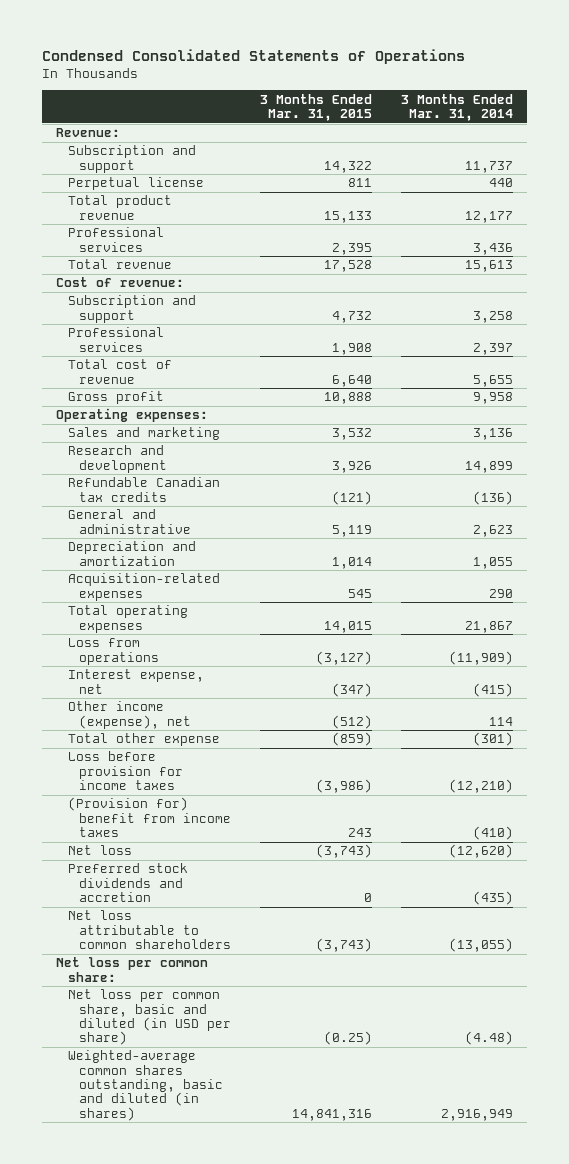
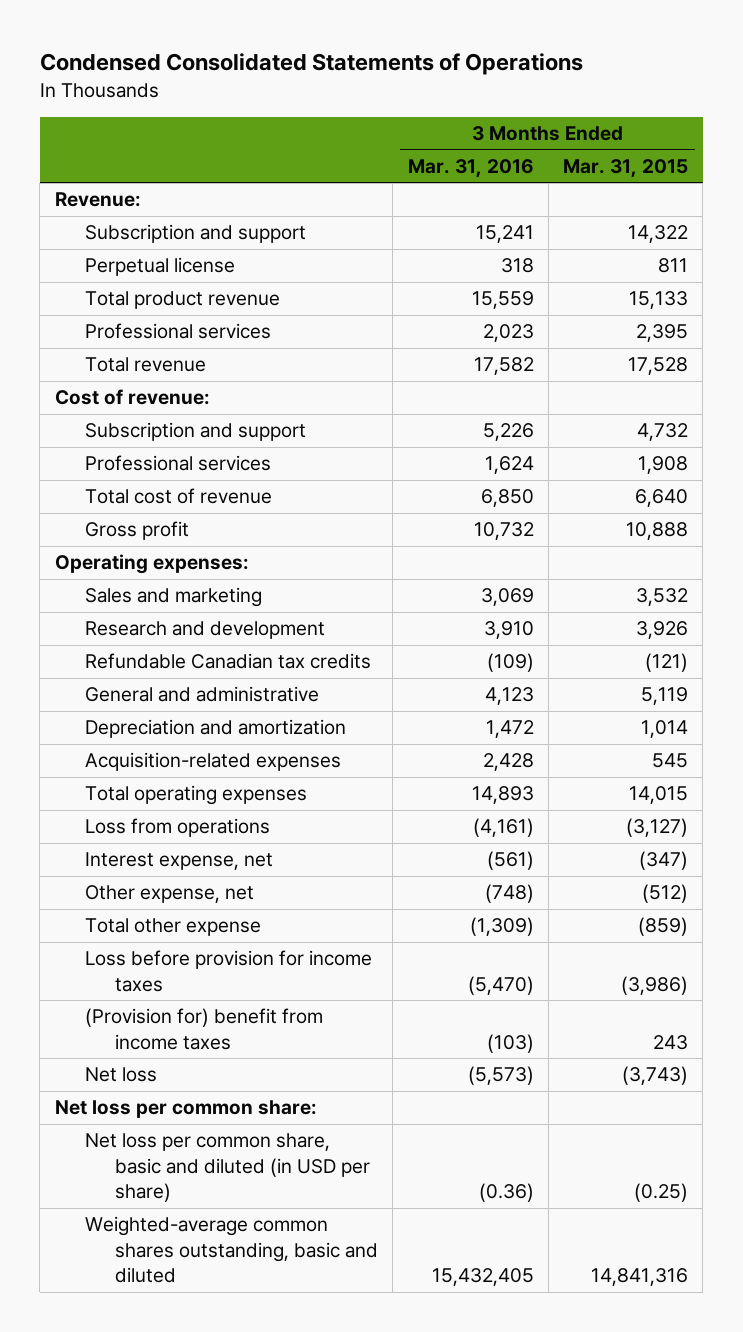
[400,93,513,122] 3 Months Ended Mar. 31, 2014 -> none
none -> [407,158,534,178] Mar. 31, 2016
[67,701,192,729] Other income (expense), net -> [84,885,254,904] Other expense, net
[67,863,188,903] Preferred stock dividends and accretion -> none
[67,910,232,950] Net loss attributable to common shareholders -> none
[67,1050,224,1121] Weighted-average common shares outstanding, basic and diluted (in shares) -> [84,1216,379,1284] Weighted-average common shares outstanding, basic and diluted

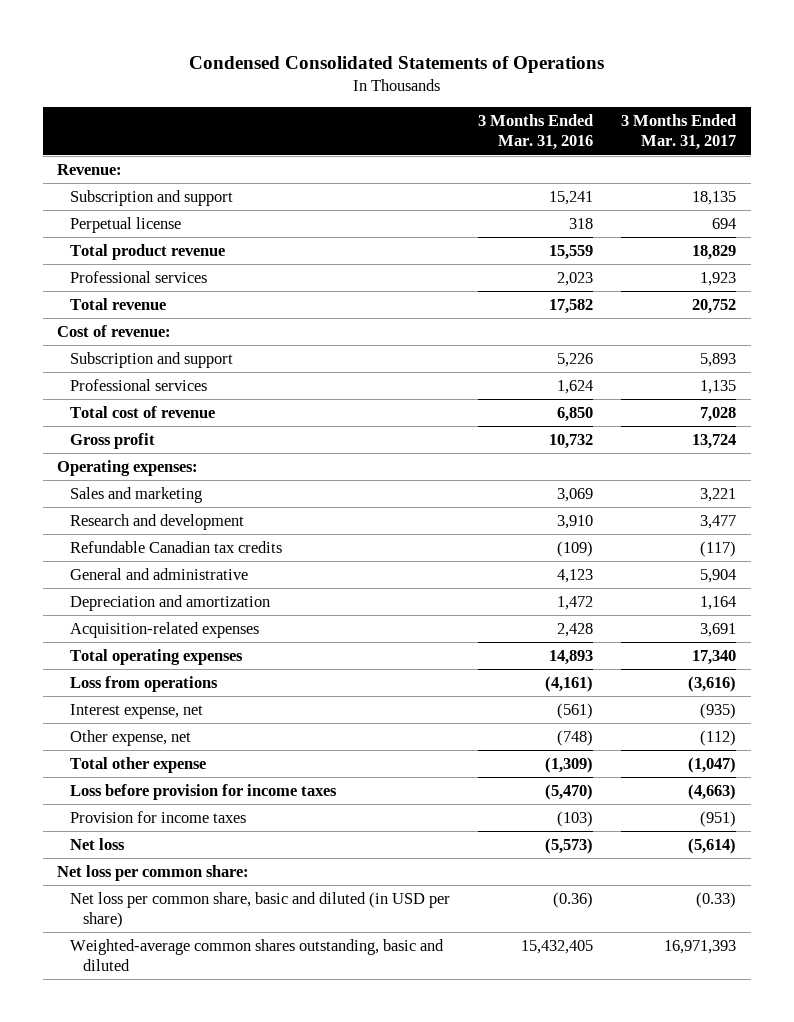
[563,158,689,178] Mar. 31, 2015 -> none
none -> [621,114,737,151] 3 Months Ended Mar. 31, 2017
[84,1008,323,1050] (Provision for) benefit from income taxes -> [70,811,247,824] Provision for income taxes

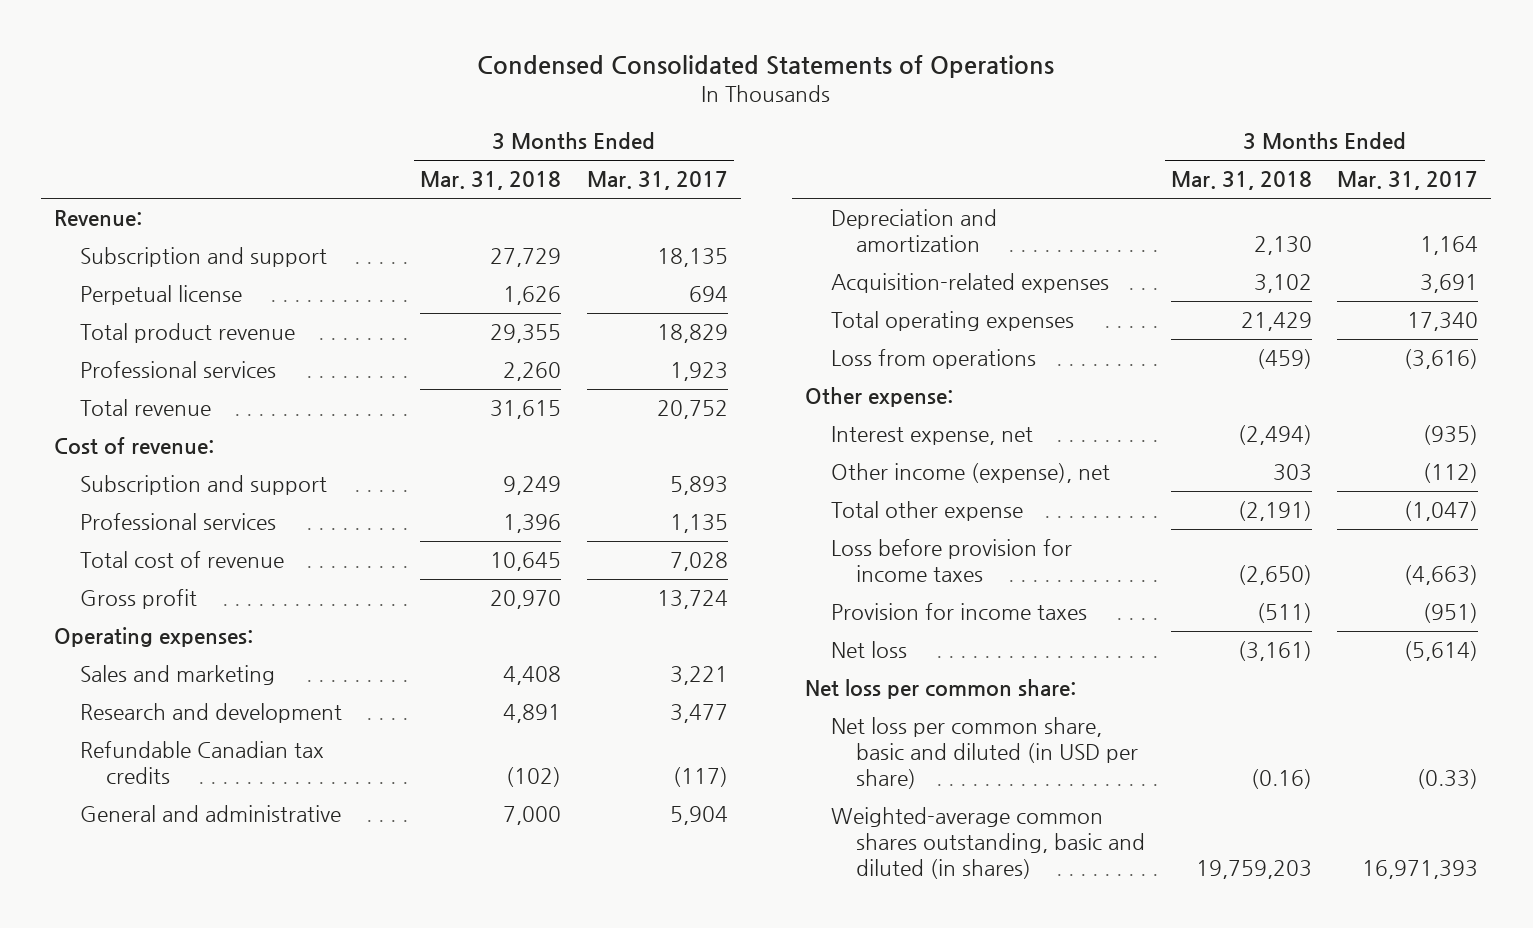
[478,114,594,151] 3 Months Ended Mar. 31, 2016 -> none
none -> [420,171,562,191] Mar. 31, 2018
none -> [804,387,953,408] Other expense:
[70,730,192,747] Other expense, net -> [830,463,1110,484] Other income (expense), net
[70,939,445,972] Weighted-average common shares outstanding, basic and diluted -> [830,807,1146,880] Weighted-average common shares outstanding, basic and diluted (in shares)

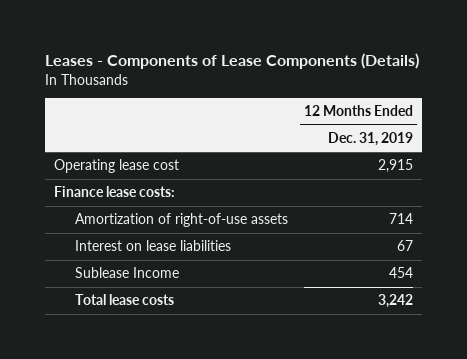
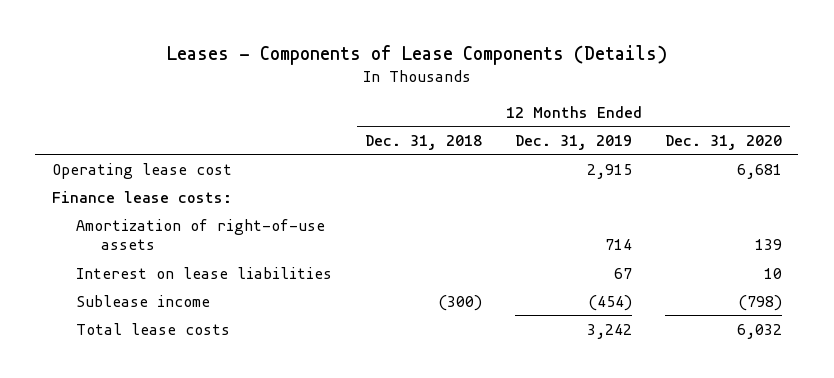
none -> [365,134,483,150] Dec. 31, 2018
none -> [664,134,782,150] Dec. 31, 2020
[74,267,179,279] Sublease Income -> [76,294,211,307] Sublease income
[389,267,414,279] 454 -> [588,294,633,311] (454)

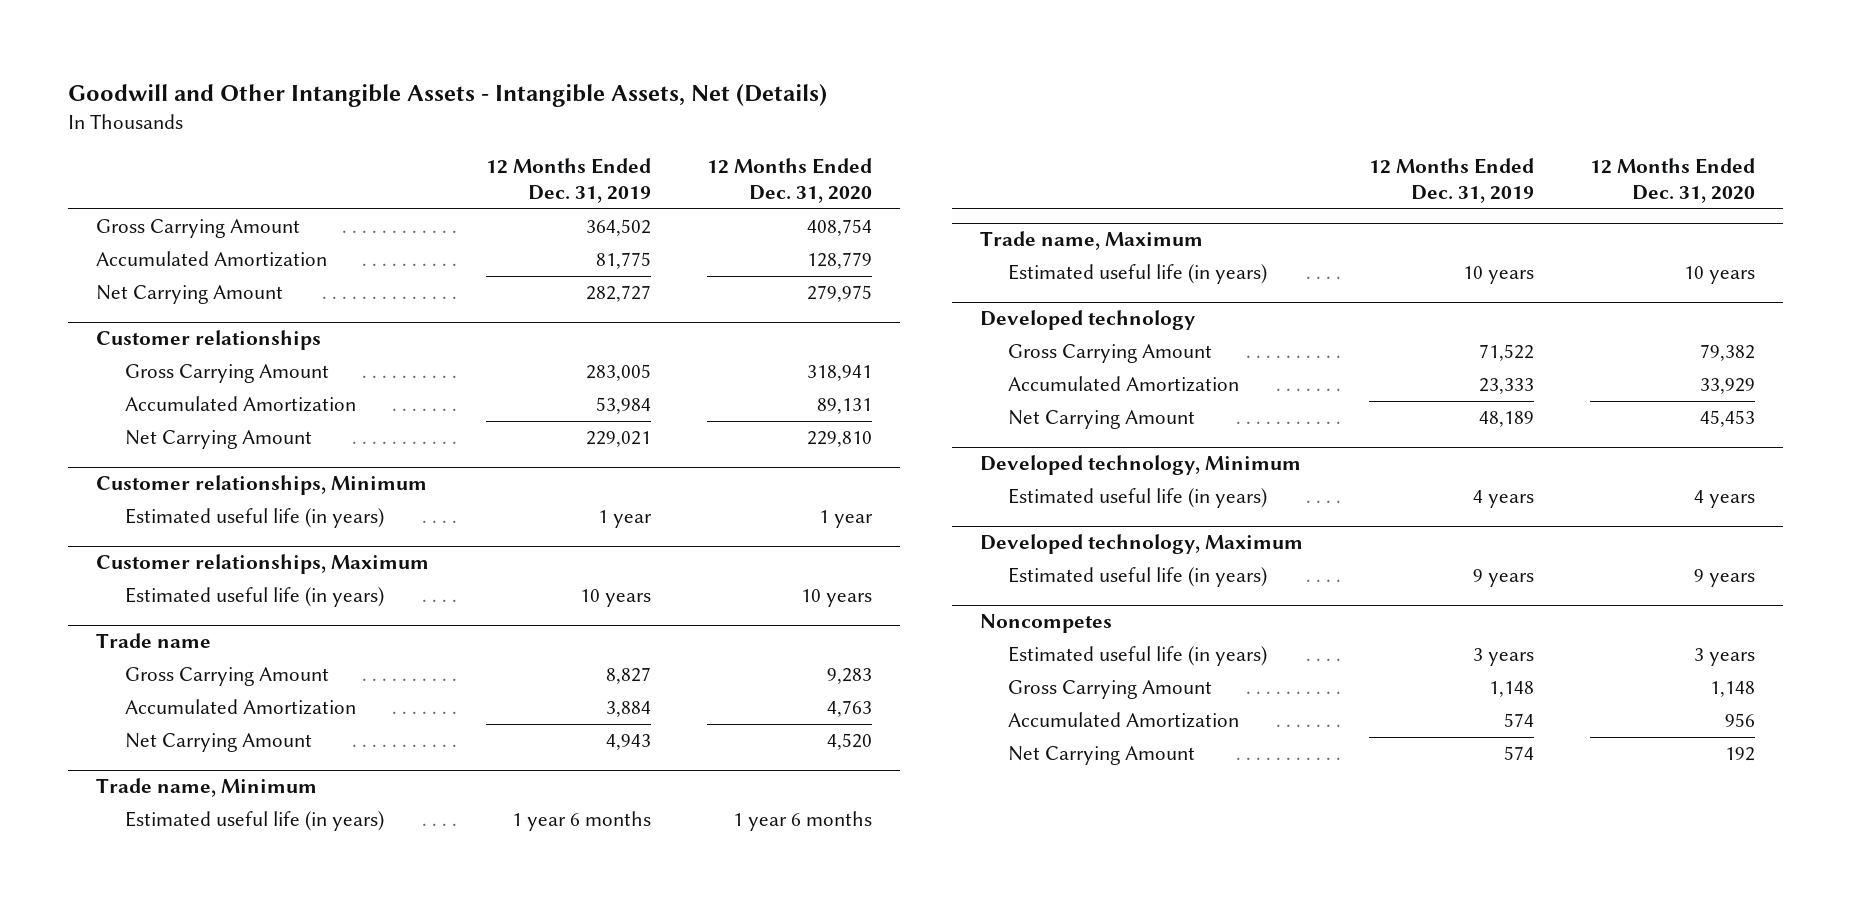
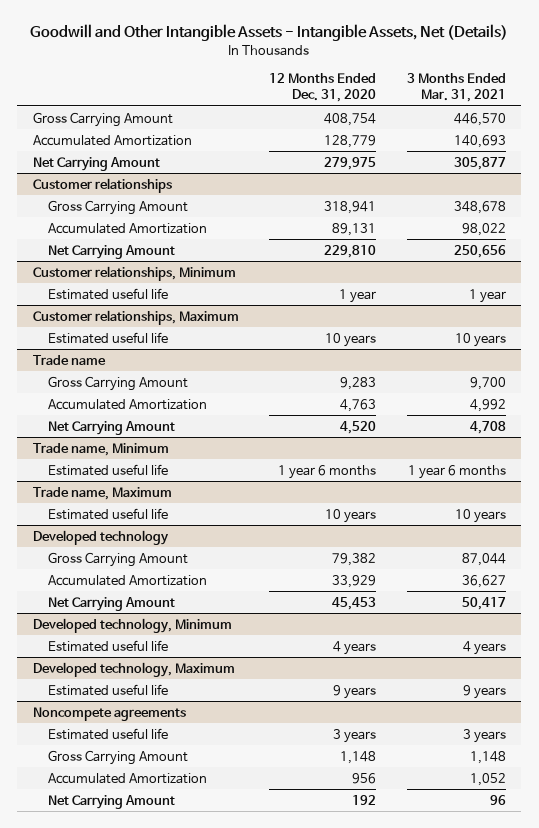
[485,157,651,204] 12 Months Ended Dec. 31, 2019 -> none
none -> [407,73,507,103] 3 Months Ended Mar. 31, 2021
[124,508,384,529] Estimated useful life (in years) -> [47,287,168,300] Estimated useful life
[124,587,384,608] Estimated useful life (in years) -> [47,331,168,344] Estimated useful life
[124,811,384,832] Estimated useful life (in years) -> [47,463,168,476] Estimated useful life
[1008,264,1268,285] Estimated useful life (in years) -> [47,507,168,520] Estimated useful life
[1008,488,1268,509] Estimated useful life (in years) -> [47,639,168,652] Estimated useful life
[1008,567,1268,588] Estimated useful life (in years) -> [47,683,168,696] Estimated useful life
[979,614,1112,634] Noncompetes -> [32,706,186,721] Noncompete agreements
[1008,646,1268,667] Estimated useful life (in years) -> [47,727,168,740] Estimated useful life

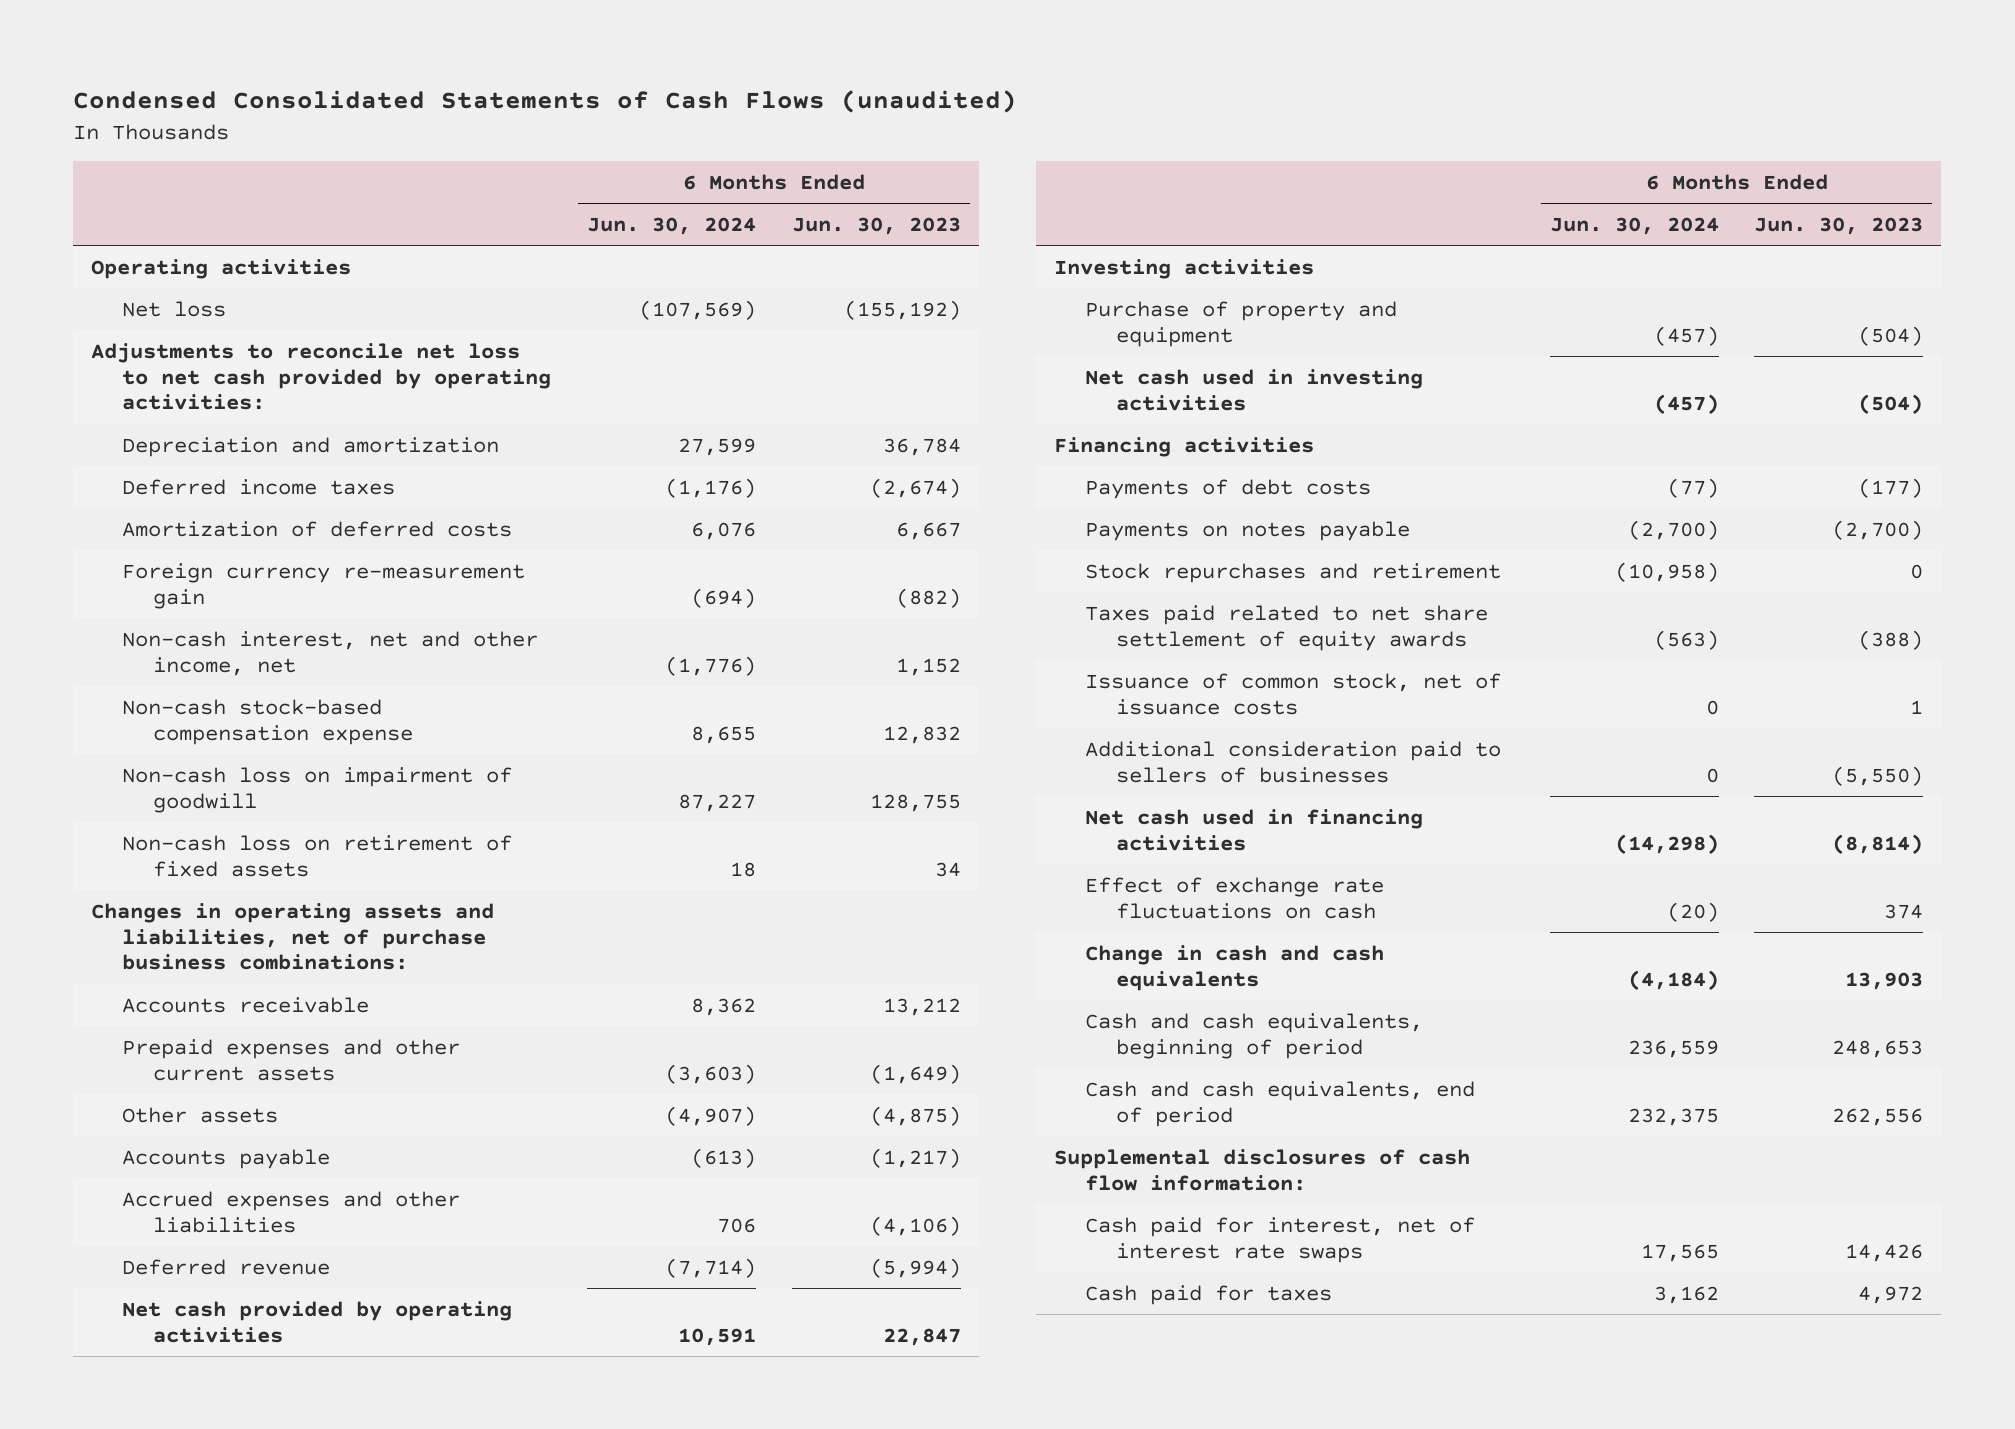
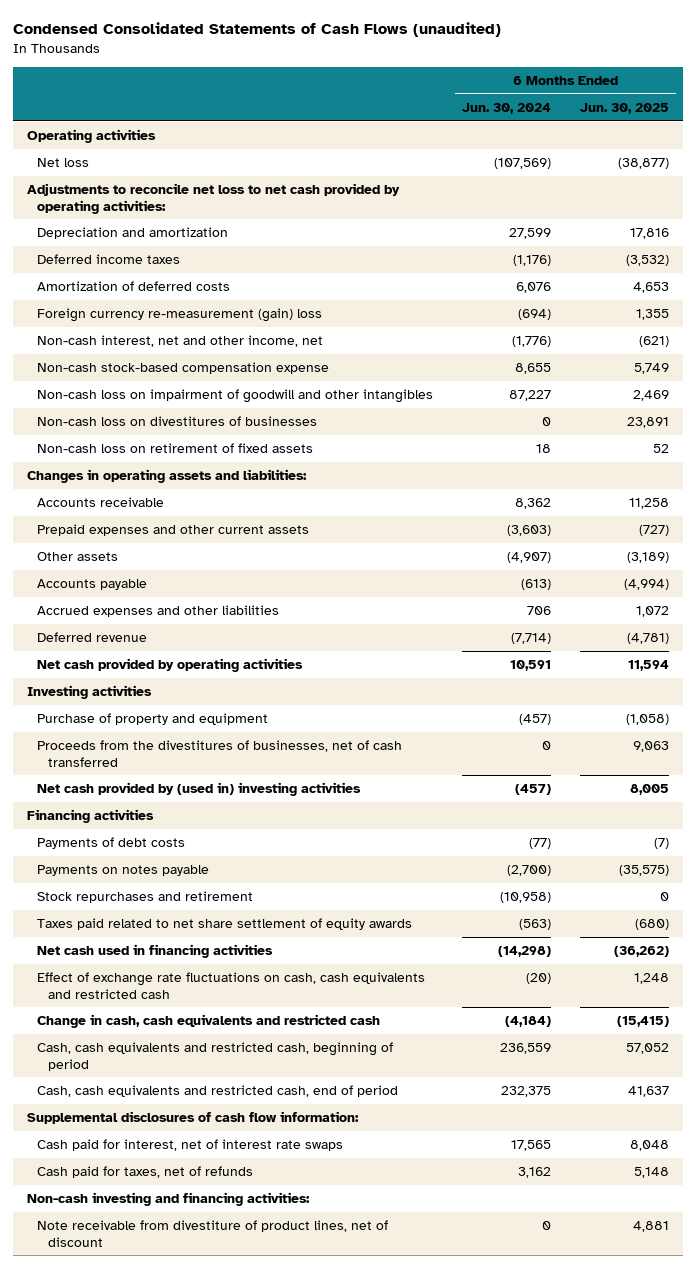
[792,216,962,235] Jun. 30, 2023 -> none
none -> [580,103,670,115] Jun. 30, 2025
[122,562,526,609] Foreign currency re-measurement gain -> [37,308,323,323] Foreign currency re-measurement (gain) loss
[122,766,513,813] Non-cash loss on impairment of goodwill -> [37,389,434,404] Non-cash loss on impairment of goodwill and other intangibles
none -> [37,416,318,427] Non-cash loss on divestitures of businesses
[91,902,495,971] Changes in operating assets and liabilities, net of purchase business combinations: -> [27,469,308,484] Changes in operating assets and liabilities:
none -> [37,740,403,767] Proceeds from the divestitures of businesses, net of cash transferred
[1084,368,1423,411] Net cash used in investing activities -> [37,782,362,797] Net cash provided by (used in) investing activities
[1084,672,1501,715] Issuance of common stock, net of issuance costs -> none
[1084,740,1501,783] Additional consideration paid to sellers of businesses -> none
[1084,876,1384,919] Effect of exchange rate fluctuations on cash -> [37,972,426,999] Effect of exchange rate fluctuations on cash, cash equivalents and restricted cash
[1084,944,1384,991] Change in cash and cash equivalents -> [37,1014,381,1029] Change in cash, cash equivalents and restricted cash
[1084,1012,1423,1059] Cash and cash equivalents, beginning of period -> [37,1042,394,1071] Cash, cash equivalents and restricted cash, beginning of period
[1084,1080,1475,1127] Cash and cash equivalents, end of period -> [37,1085,399,1098] Cash, cash equivalents and restricted cash, end of period
[1084,1284,1332,1305] Cash paid for taxes -> [37,1166,254,1179] Cash paid for taxes, net of refunds
none -> [27,1192,311,1207] Non-cash investing and financing activities:
none -> [37,1220,389,1247] Note receivable from divestiture of product lines, net of discount

